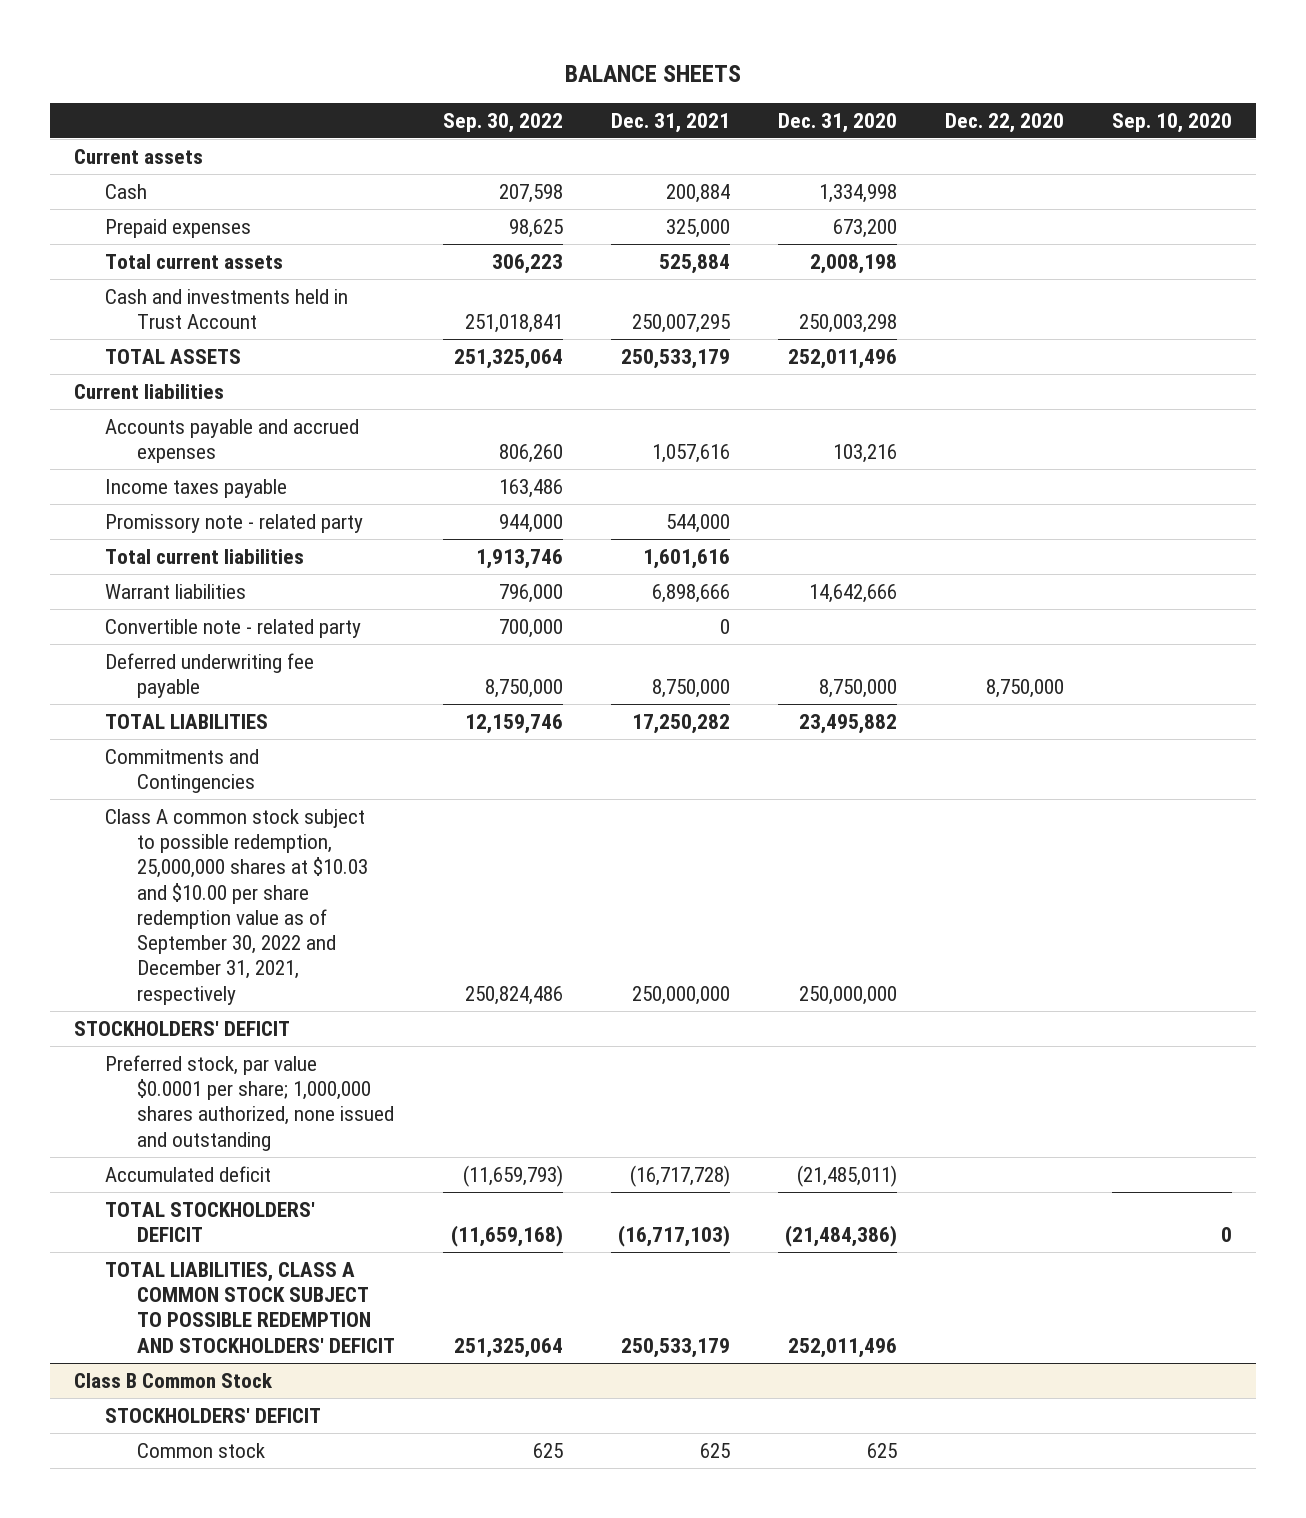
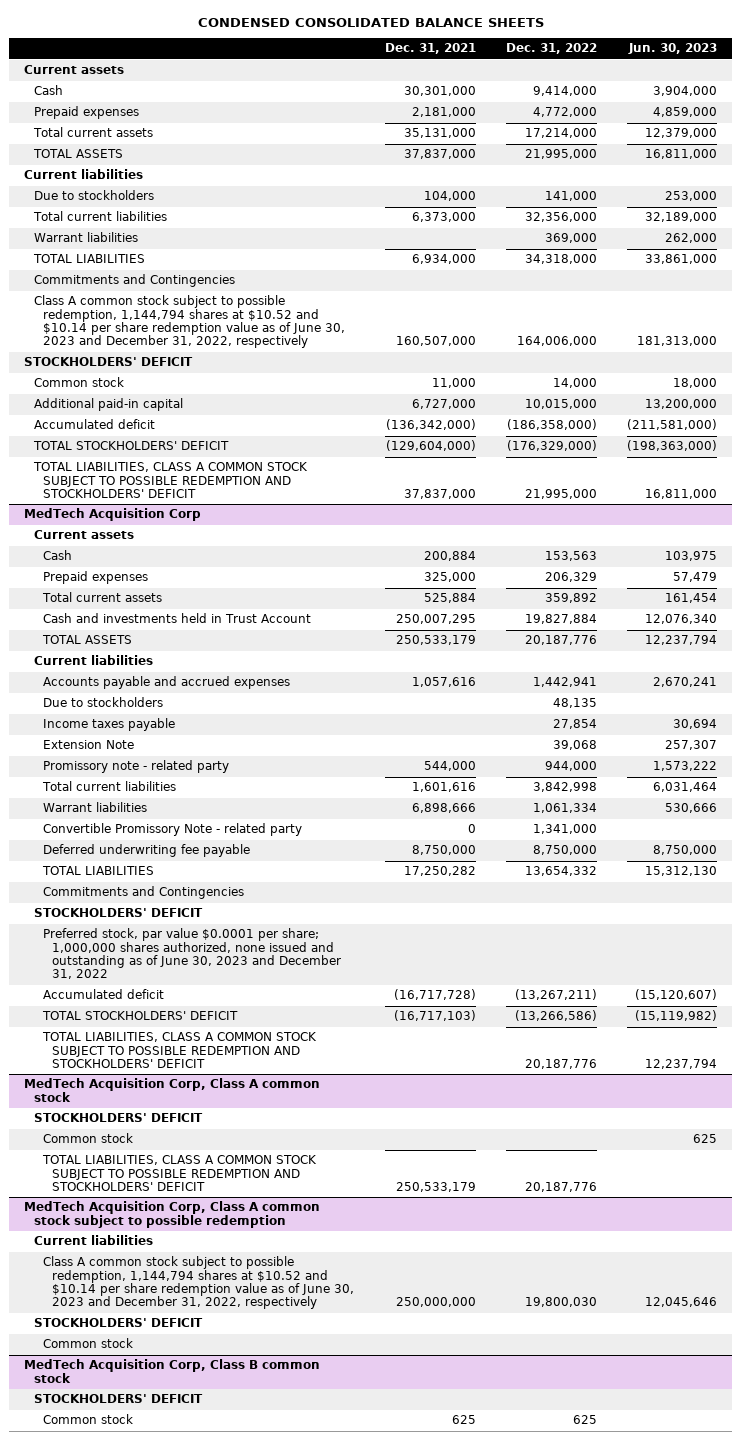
[564,64,741,82] BALANCE SHEETS -> [197,17,544,27] CONDENSED CONSOLIDATED BALANCE SHEETS
[443,112,564,133] Sep. 30, 2022 -> none
[778,112,898,133] Dec. 31, 2020 -> none
[945,112,1065,133] Dec. 22, 2020 -> none
[1112,112,1233,133] Sep. 10, 2020 -> none
none -> [505,43,597,55] Dec. 31, 2022
none -> [627,43,717,55] Jun. 30, 2023
none -> [33,85,63,96] Cash
none -> [33,106,139,120] Prepaid expenses
none -> [32,127,153,138] Total current assets
none -> [32,149,123,159] TOTAL ASSETS
none -> [24,169,144,180] Current liabilities
none -> [33,190,154,201] Due to stockholders
none -> [32,211,167,222] Total current liabilities
none -> [33,232,138,243] Warrant liabilities
none -> [32,254,145,264] TOTAL LIABILITIES
none -> [33,274,235,288] Commitments and Contingencies
none -> [33,295,346,349] Class A common stock subject to possible redemption, 1,144,794 shares at $10.52 and $10.14 per share redemption value as of June 30, 2023 and December 31, 2022, respectively
none -> [24,357,194,367] STOCKHOLDERS' DEFICIT
none -> [33,377,124,388] Common stock
none -> [33,398,183,412] Additional paid-in capital
none -> [33,419,155,430] Accumulated deficit
none -> [32,441,229,451] TOTAL STOCKHOLDERS' DEFICIT
none -> [32,462,308,499] TOTAL LIABILITIES, CLASS A COMMON STOCK SUBJECT TO POSSIBLE REDEMPTION AND STOCKHOLDERS' DEFICIT
none -> [24,508,202,522] MedTech Acquisition Corp
none -> [33,530,134,540] Current assets
none -> [43,697,164,708] Due to stockholders
none -> [43,740,135,750] Extension Note
[105,618,362,638] Convertible note - related party -> [43,823,303,837] Convertible Promissory Note - related party
[105,808,369,1005] Class A common stock subject to possible redemption, 25,000,000 shares at $10.03 and $10.00 per share redemption value as of September 30, 2022 and December 31, 2021, respectively -> none
[105,1054,395,1151] Preferred stock, par value $0.0001 per share; 1,000,000 shares authorized, none issued and outstanding -> [43,928,342,980] Preferred stock, par value $0.0001 per share; 1,000,000 shares authorized, none issued and outstanding as of June 30, 2023 and December 31, 2022
none -> [42,1032,318,1069] TOTAL LIABILITIES, CLASS A COMMON STOCK SUBJECT TO POSSIBLE REDEMPTION AND STOCKHOLDERS' DEFICIT
none -> [24,1078,321,1102] MedTech Acquisition Corp, Class A common stock
none -> [33,1113,203,1123] STOCKHOLDERS' DEFICIT
none -> [43,1133,134,1144] Common stock
[73,1372,273,1388] Class B Common Stock -> none
none -> [24,1201,321,1228] MedTech Acquisition Corp, Class A common stock subject to possible redemption
none -> [33,1235,153,1246] Current liabilities
none -> [43,1256,355,1310] Class A common stock subject to possible redemption, 1,144,794 shares at $10.52 and $10.14 per share redemption value as of June 30, 2023 and December 31, 2022, respectively
none -> [43,1338,134,1349] Common stock
none -> [24,1359,321,1383] MedTech Acquisition Corp, Class B common stock
none -> [33,1394,203,1404] STOCKHOLDERS' DEFICIT

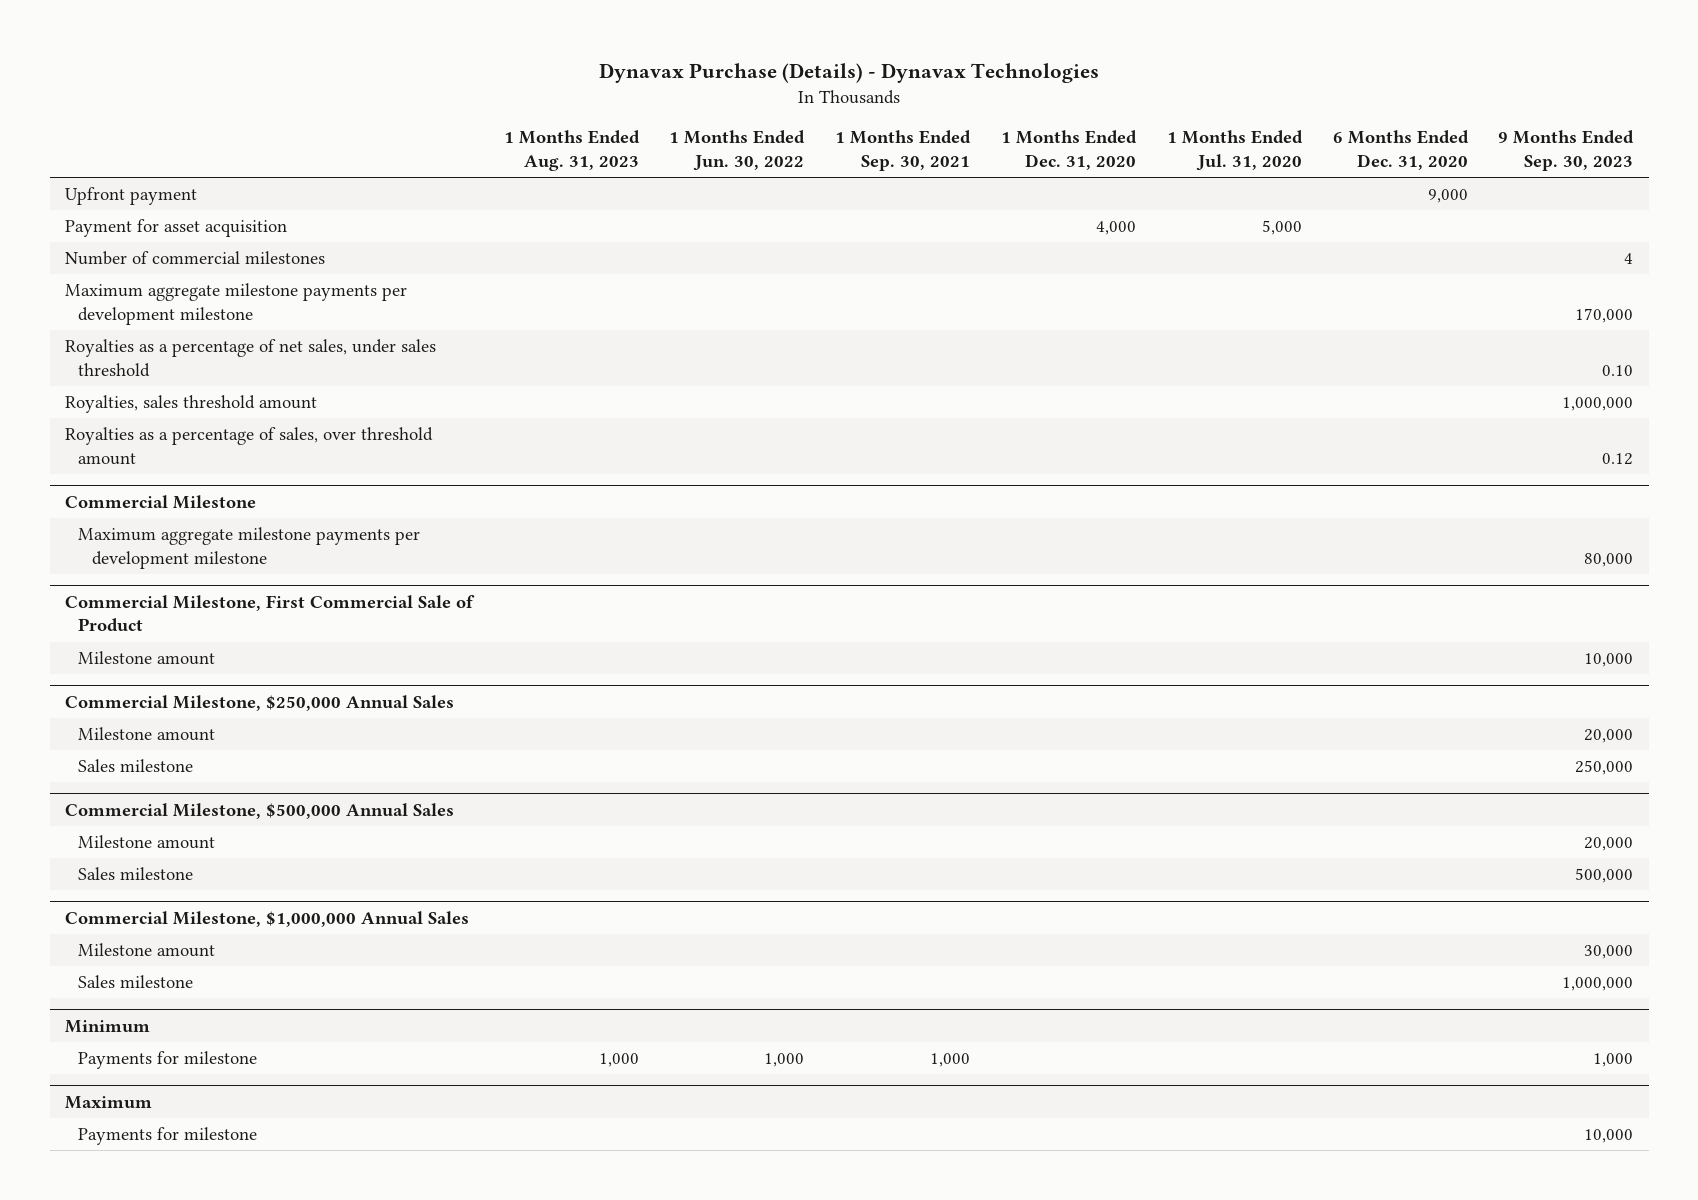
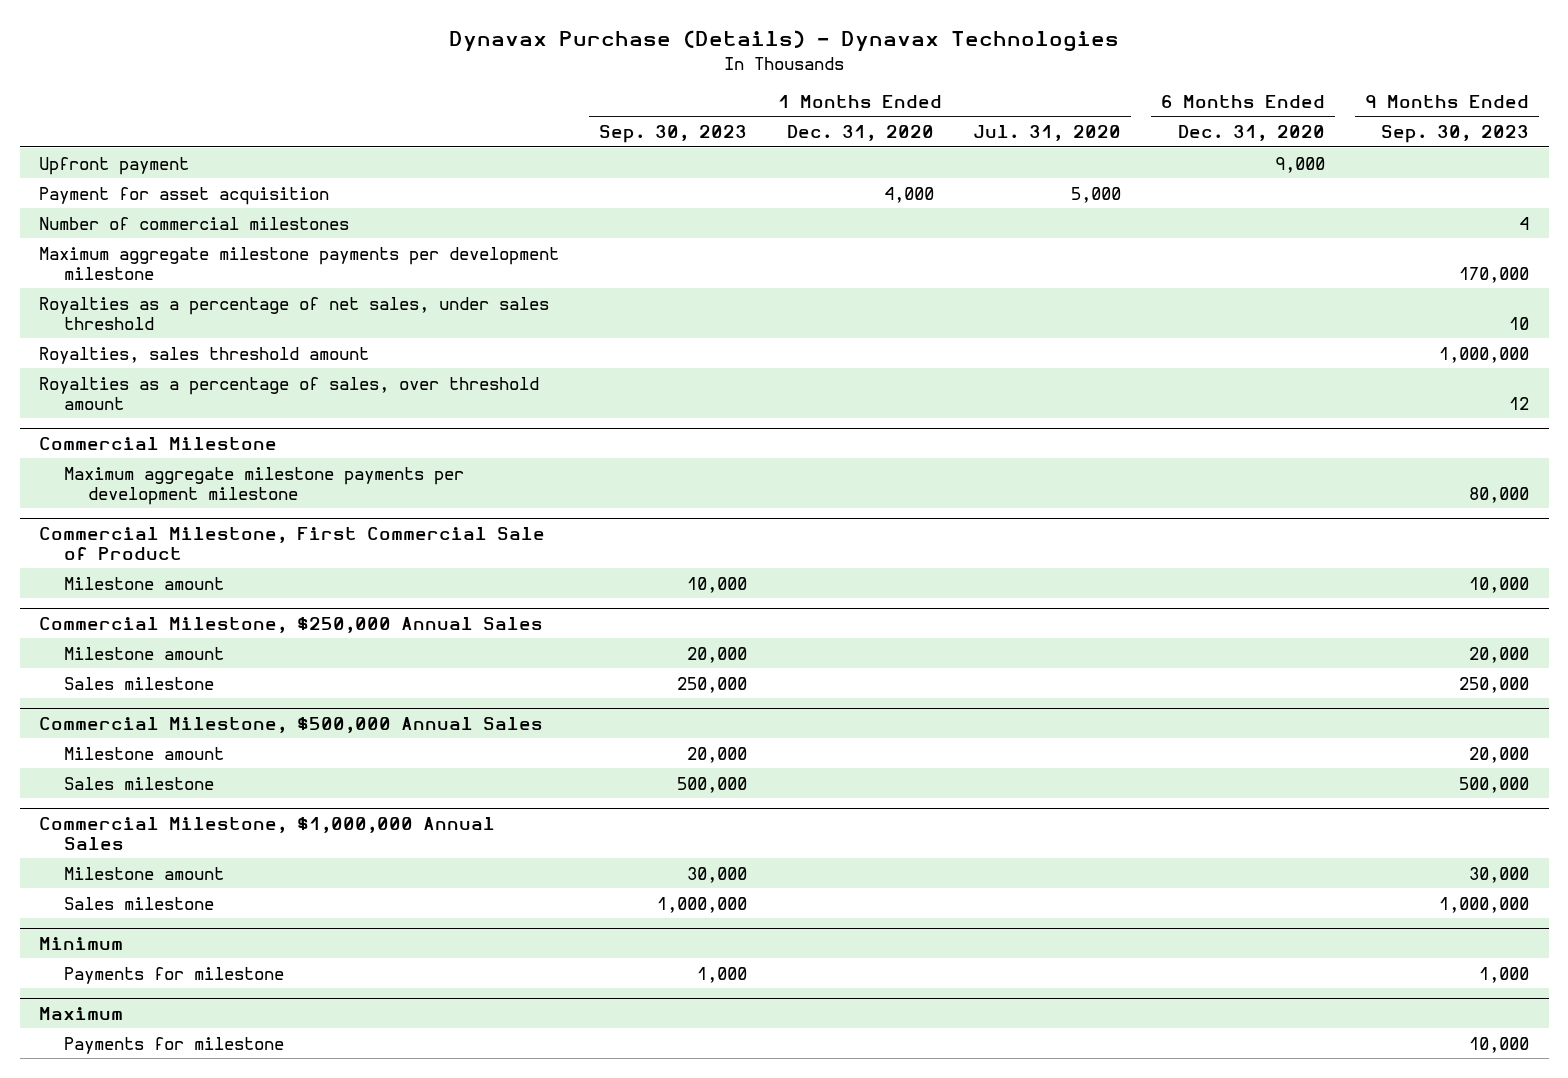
[503,130,640,172] 1 Months Ended Aug. 31, 2023 -> none
[669,130,806,172] 1 Months Ended Jun. 30, 2022 -> none
[835,130,972,172] 1 Months Ended Sep. 30, 2021 -> none
none -> [599,125,748,144] Sep. 30, 2023
[1602,364,1634,376] 0.10 -> [1508,316,1529,330] 10
[1602,452,1634,465] 0.12 -> [1508,396,1529,410] 12

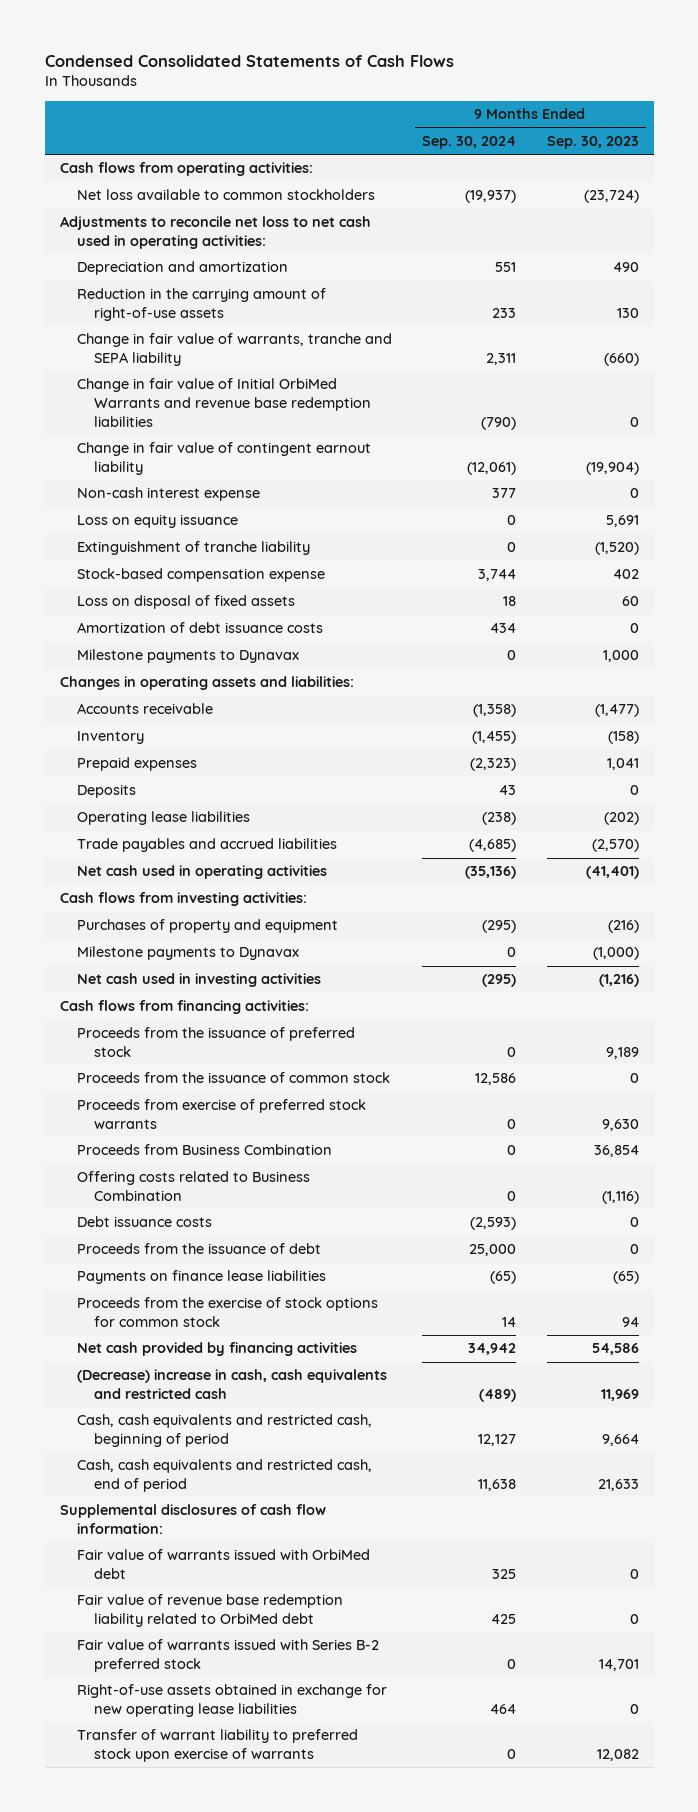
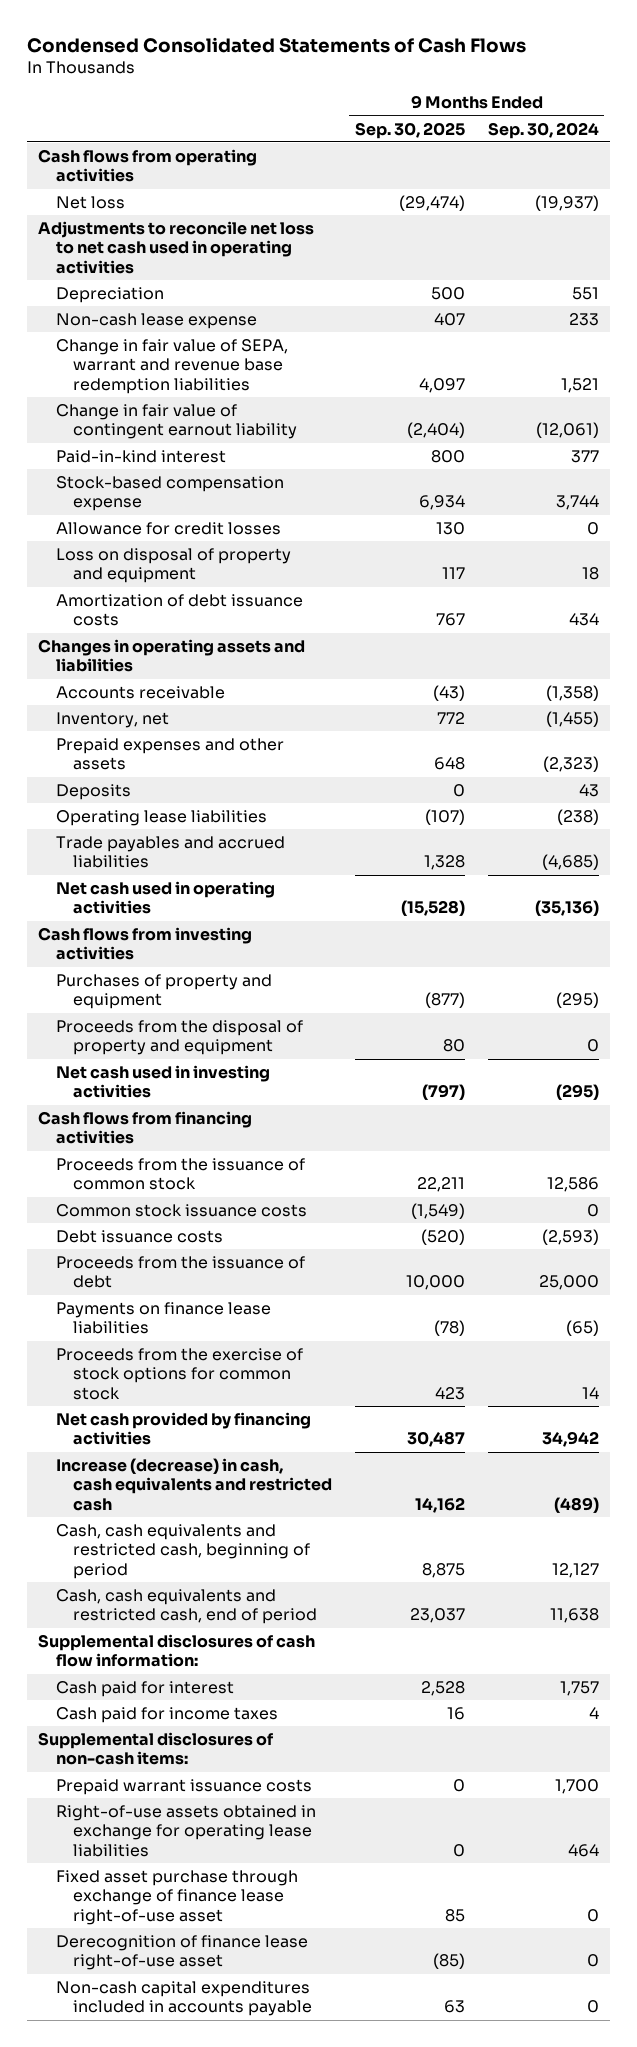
[546,135,639,149] Sep. 30, 2023 -> none
none -> [355,121,466,139] Sep. 30, 2025
[77,378,372,427] Change in fair value of Initial OrbiMed Warrants and revenue base redemption liabilities -> none
[59,162,313,177] Cash flows from operating activities: -> [38,148,258,183] Cash flows from operating activities
[77,189,376,201] Net loss available to common stockholders -> [55,195,125,209] Net loss
[59,216,371,249] Adjustments to reconcile net loss to net cash used in operating activities: -> [38,220,315,274] Adjustments to reconcile net loss to net cash used in operating activities
[77,261,289,276] Depreciation and amortization -> [55,286,164,303] Depreciation
[77,288,327,321] Reduction in the carrying amount of right-of-use assets -> [55,312,257,329] Non-cash lease expense
[77,333,393,366] Change in fair value of warrants, tranche and SEPA liability -> [55,338,288,394] Change in fair value of SEPA, warrant and revenue base redemption liabilities
[486,352,517,365] 2,311 -> [560,377,599,393] 1,521
[77,514,239,529] Loss on equity issuance -> none
[77,541,311,556] Extinguishment of tranche liability -> none
[77,487,261,502] Non-cash interest expense -> [55,449,226,463] Paid-in-kind interest
none -> [55,521,281,535] Allowance for credit losses
[77,595,296,610] Loss on disposal of fixed assets -> [55,547,291,584] Loss on disposal of property and equipment
[77,649,300,664] Milestone payments to Dynavax -> none
[59,676,354,691] Changes in operating assets and liabilities: -> [38,638,306,673] Changes in operating assets and liabilities
[77,731,145,745] Inventory -> [55,711,169,728] Inventory, net
[77,757,198,772] Prepaid expenses -> [55,737,284,771] Prepaid expenses and other assets
[59,892,307,907] Cash flows from investing activities: -> [38,926,253,961] Cash flows from investing activities
[77,946,300,961] Milestone payments to Dynavax -> none
none -> [55,1019,303,1056] Proceeds from the disposal of property and equipment
[77,1027,356,1057] Proceeds from the issuance of preferred stock -> none
[59,1000,309,1015] Cash flows from financing activities: -> [38,1110,253,1145] Cash flows from financing activities
[77,1099,367,1129] Proceeds from exercise of preferred stock warrants -> none
[77,1144,333,1156] Proceeds from Business Combination -> none
[77,1171,311,1201] Offering costs related to Business Combination -> none
none -> [55,1203,307,1217] Common stock issuance costs
[77,1369,388,1399] (Decrease) increase in cash, cash equivalents and restricted cash -> [55,1457,333,1511] Increase (decrease) in cash, cash equivalents and restricted cash
[77,1549,371,1579] Fair value of warrants issued with OrbiMed debt -> none
[77,1594,344,1627] Fair value of revenue base redemption liability related to OrbiMed debt -> none
[77,1639,380,1672] Fair value of warrants issued with Series B-2 preferred stock -> none
[77,1729,359,1762] Transfer of warrant liability to preferred stock upon exercise of warrants -> none
none -> [55,1680,234,1697] Cash paid for interest
none -> [55,1706,278,1723] Cash paid for income taxes
none -> [38,1731,275,1766] Supplemental disclosures of non-cash items:
none -> [55,1778,312,1795] Prepaid warrant issuance costs
[77,1684,388,1717] Right-of-use assets obtained in exchange for new operating lease liabilities -> [55,1804,316,1857] Right-of-use assets obtained in exchange for operating lease liabilities
none -> [55,1869,298,1925] Fixed asset purchase through exchange of finance lease right-of-use asset
none -> [55,1934,308,1971] Derecognition of finance lease right-of-use asset
none -> [55,1980,313,2017] Non-cash capital expenditures included in accounts payable

